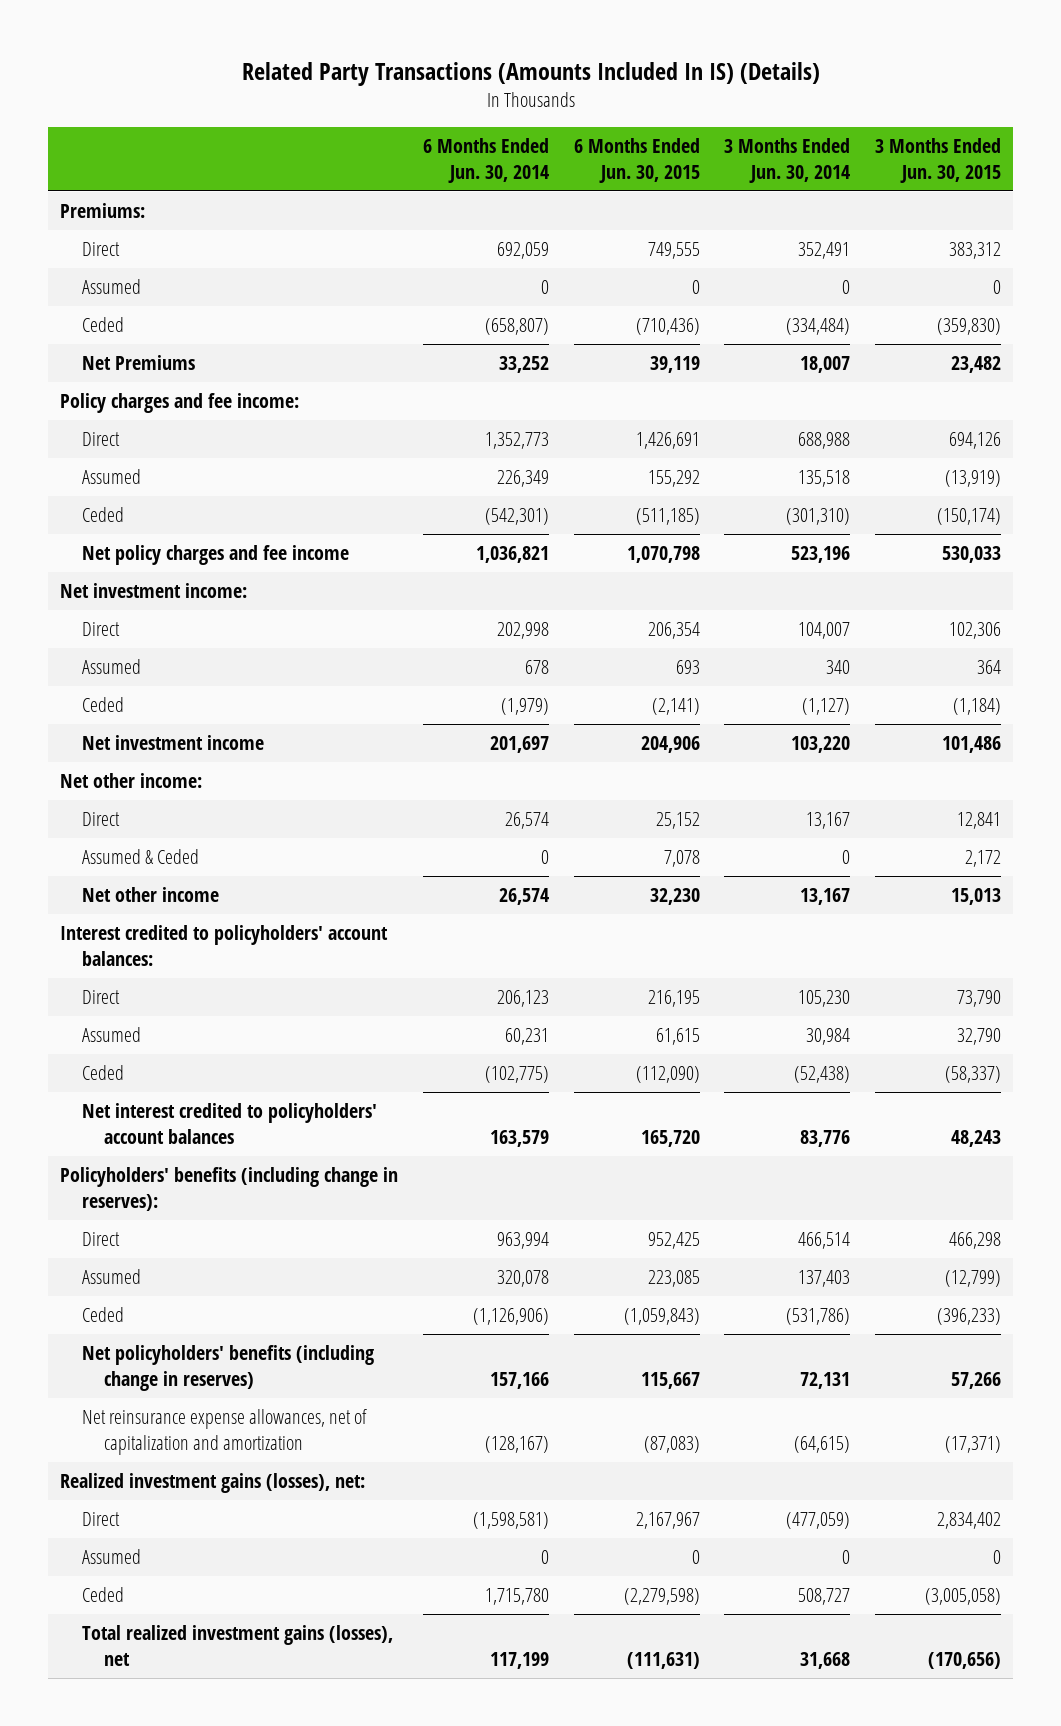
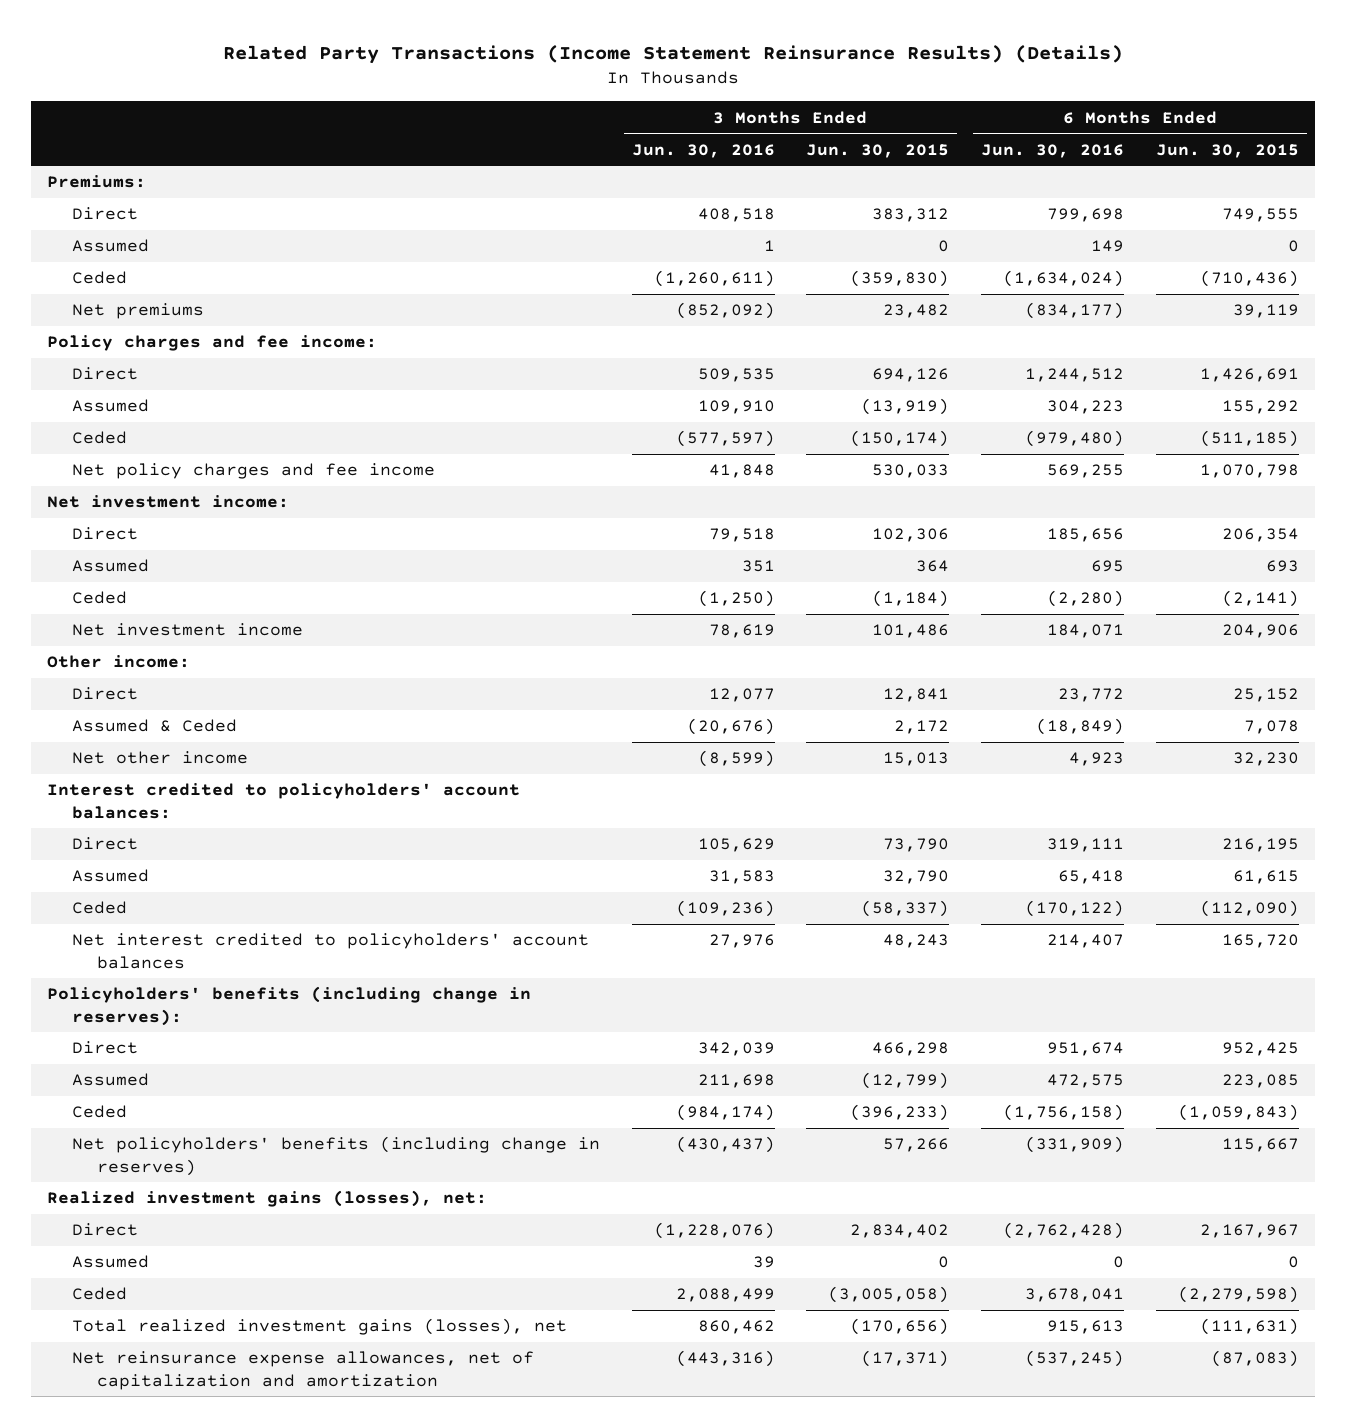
[241,61,820,86] Related Party Transactions (Amounts Included In IS) (Details) -> [222,44,1123,64] Related Party Transactions (Income Statement Reinsurance Results) (Details)
[423,138,550,183] 6 Months Ended Jun. 30, 2014 -> none
[724,138,851,183] 3 Months Ended Jun. 30, 2014 -> none
none -> [631,143,775,158] Jun. 30, 2016
none -> [981,143,1125,158] Jun. 30, 2016
[82,355,196,371] Net Premiums -> [71,303,204,320] Net premiums
[60,773,203,789] Net other income: -> [46,655,190,669] Other income:
[82,1409,368,1455] Net reinsurance expense allowances, net of capitalization and amortization -> [71,1351,534,1390] Net reinsurance expense allowances, net of capitalization and amortization

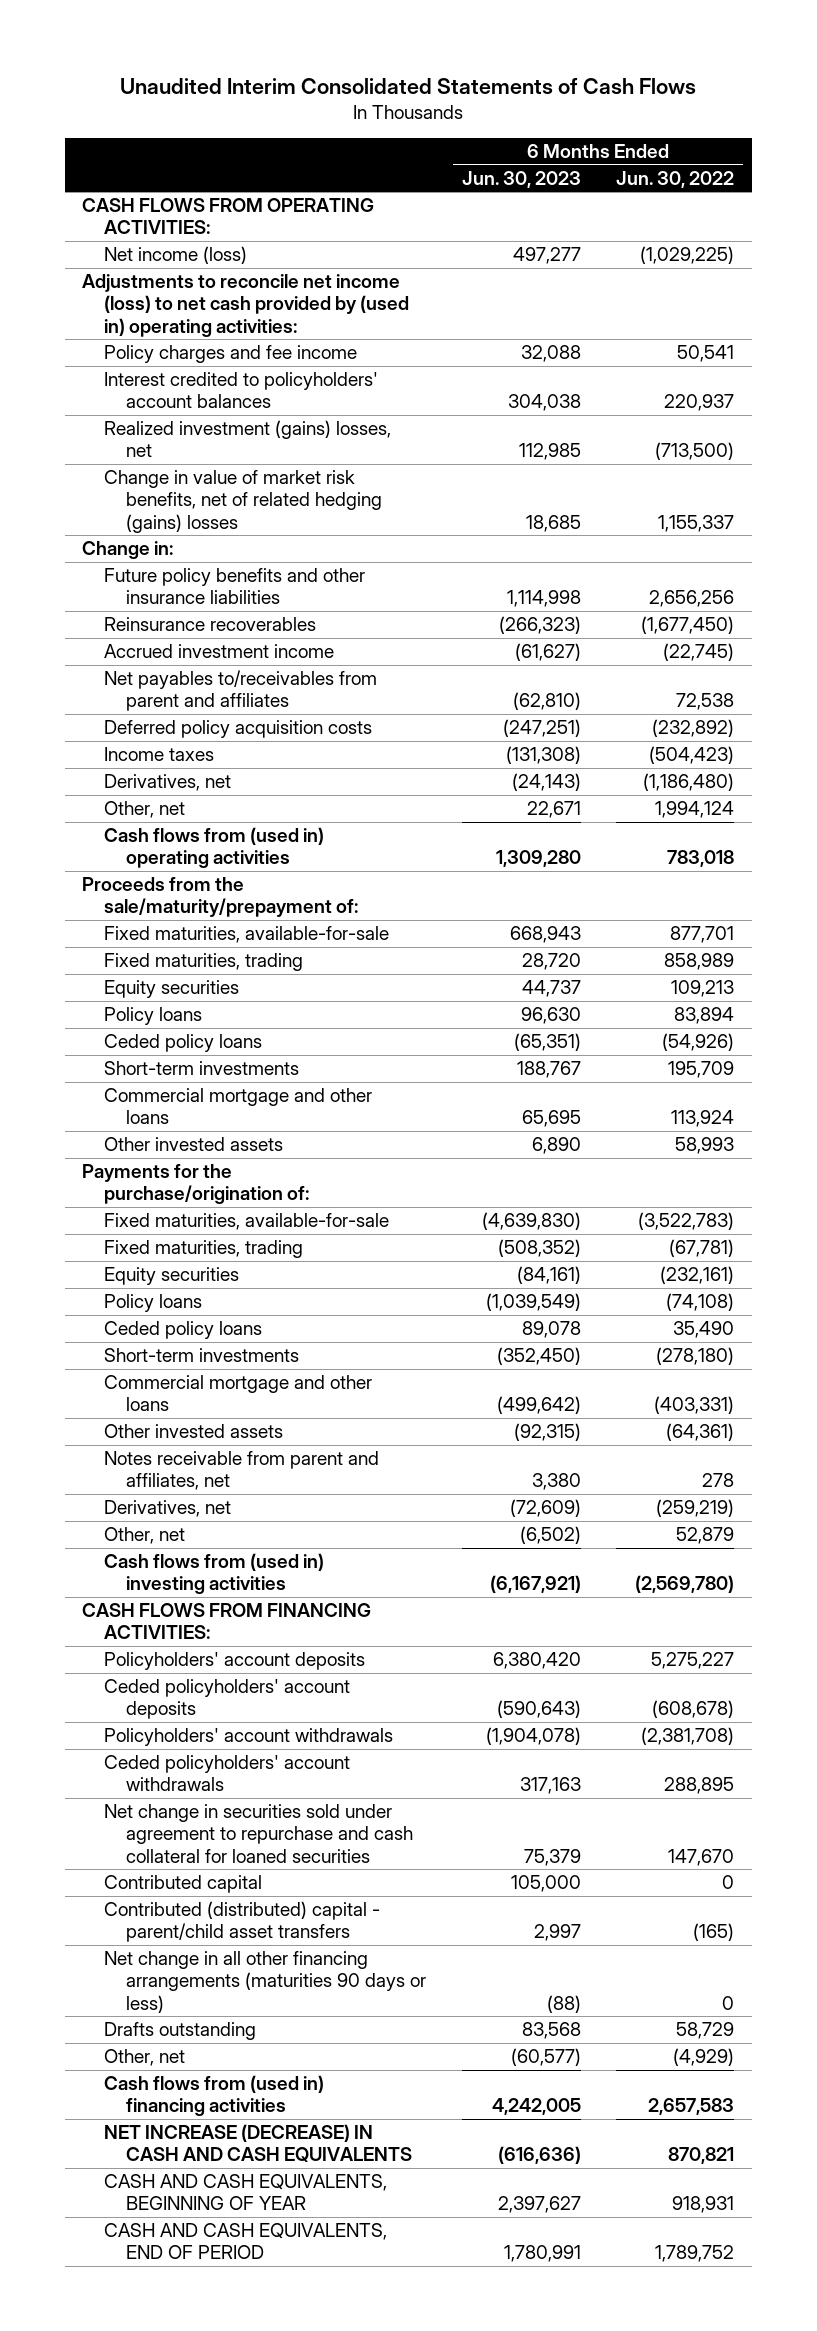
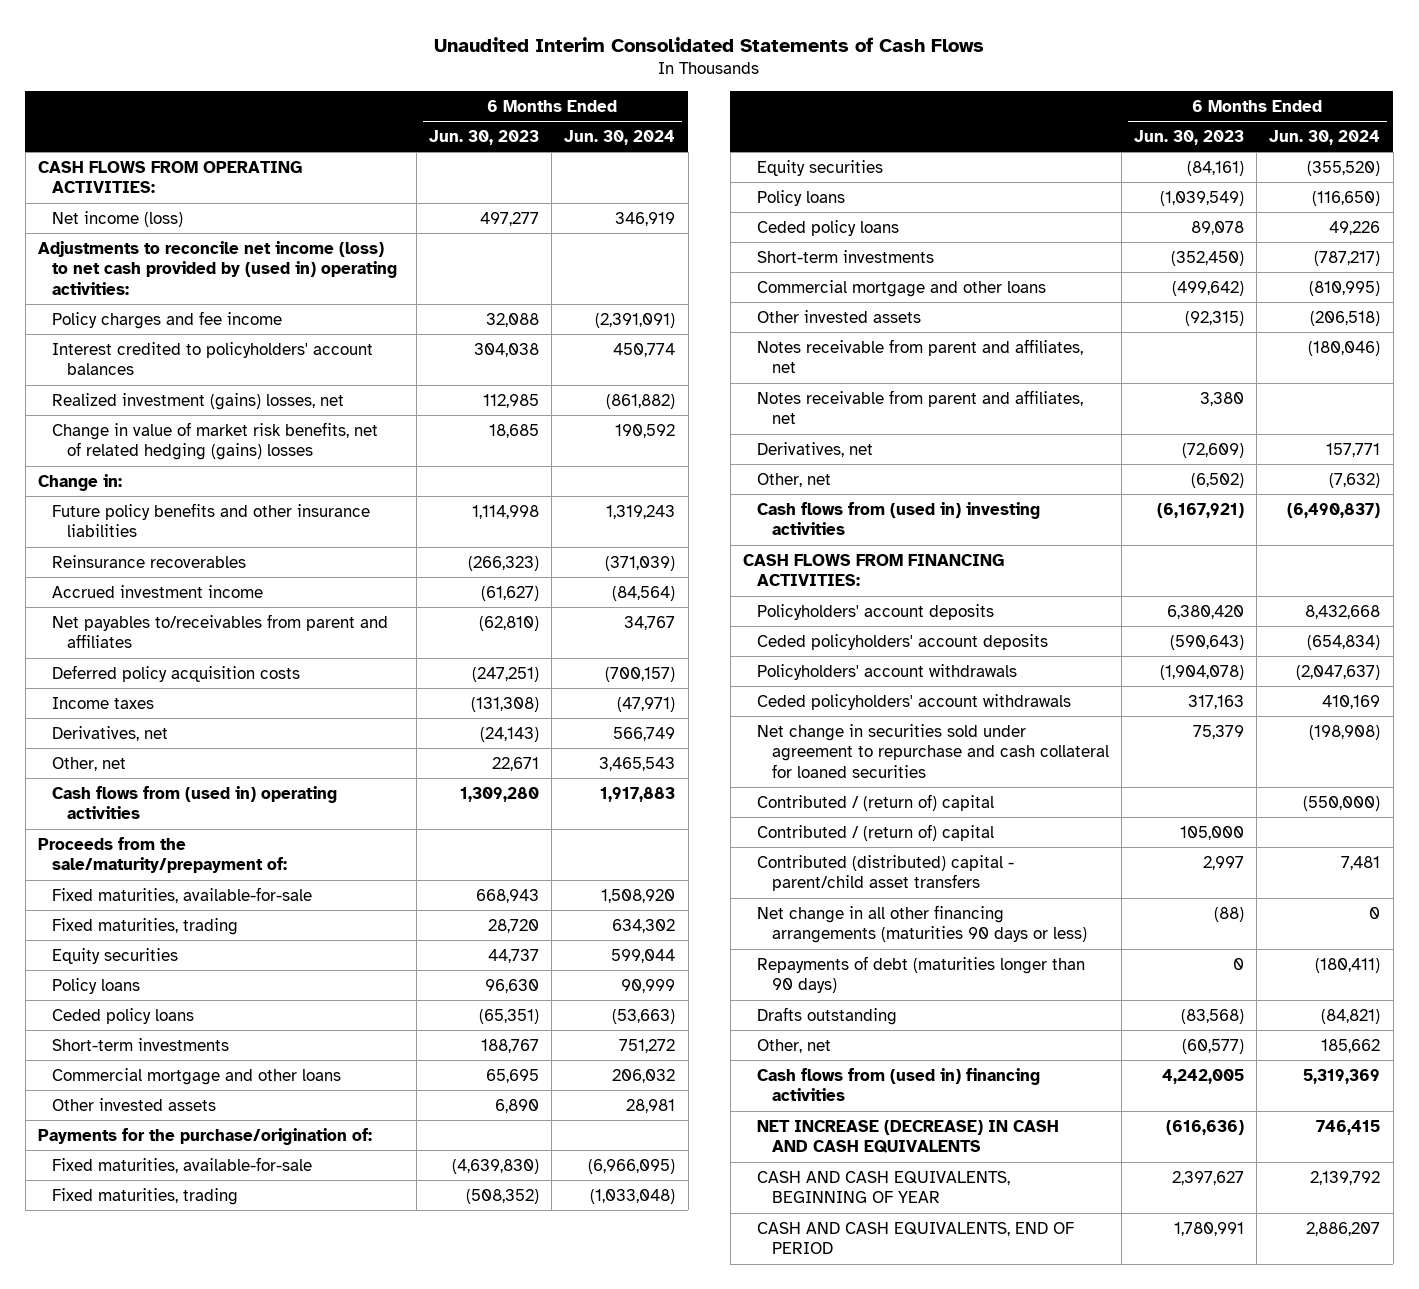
[616,170,735,188] Jun. 30, 2022 -> none
none -> [564,129,676,145] Jun. 30, 2024
none -> [757,338,1084,374] Notes receivable from parent and affiliates, net
none -> [757,793,995,811] Contributed / (return of) capital
[104,1875,263,1894] Contributed capital -> [757,823,995,841] Contributed / (return of) capital
none -> [757,955,1086,994] Repayments of debt (maturities longer than 90 days)
[521,2022,581,2040] 83,568 -> [1180,1008,1244,1024] (83,568)

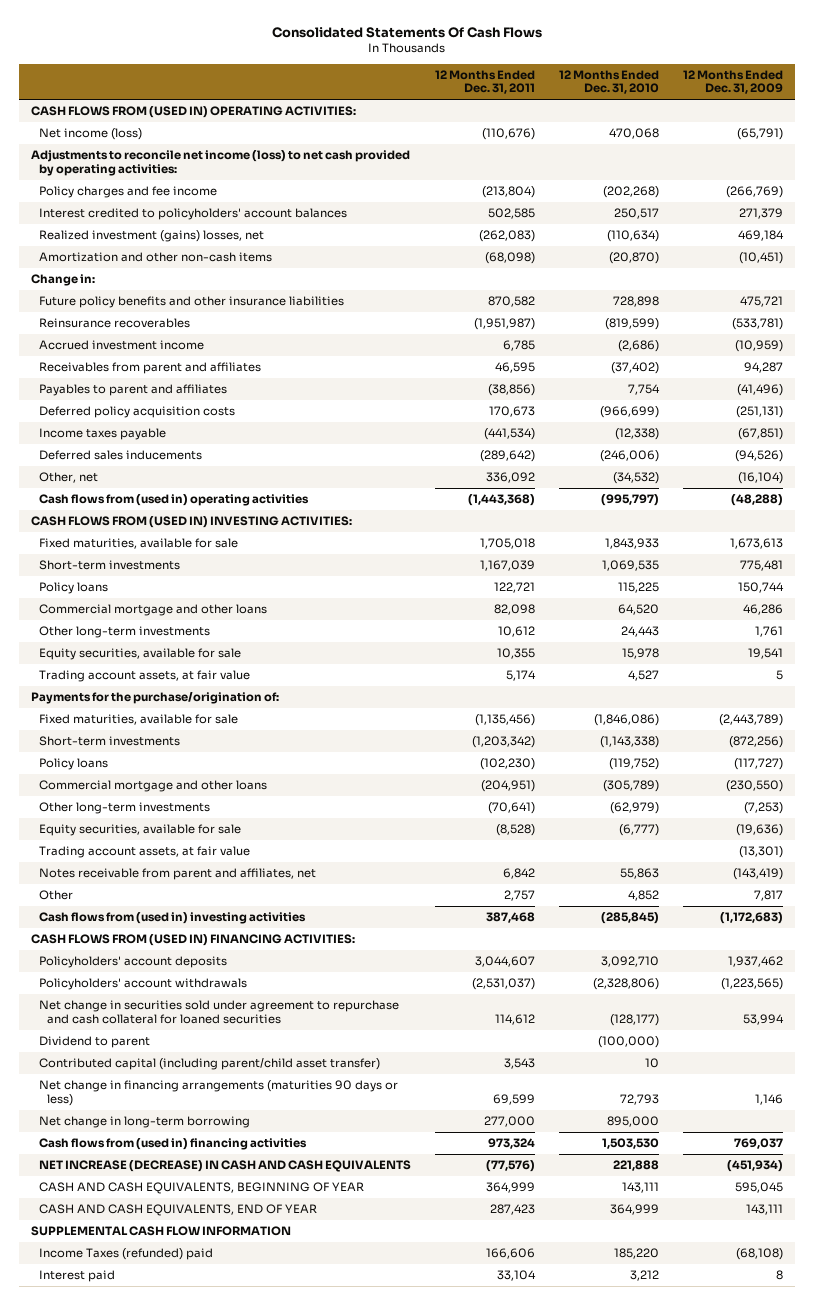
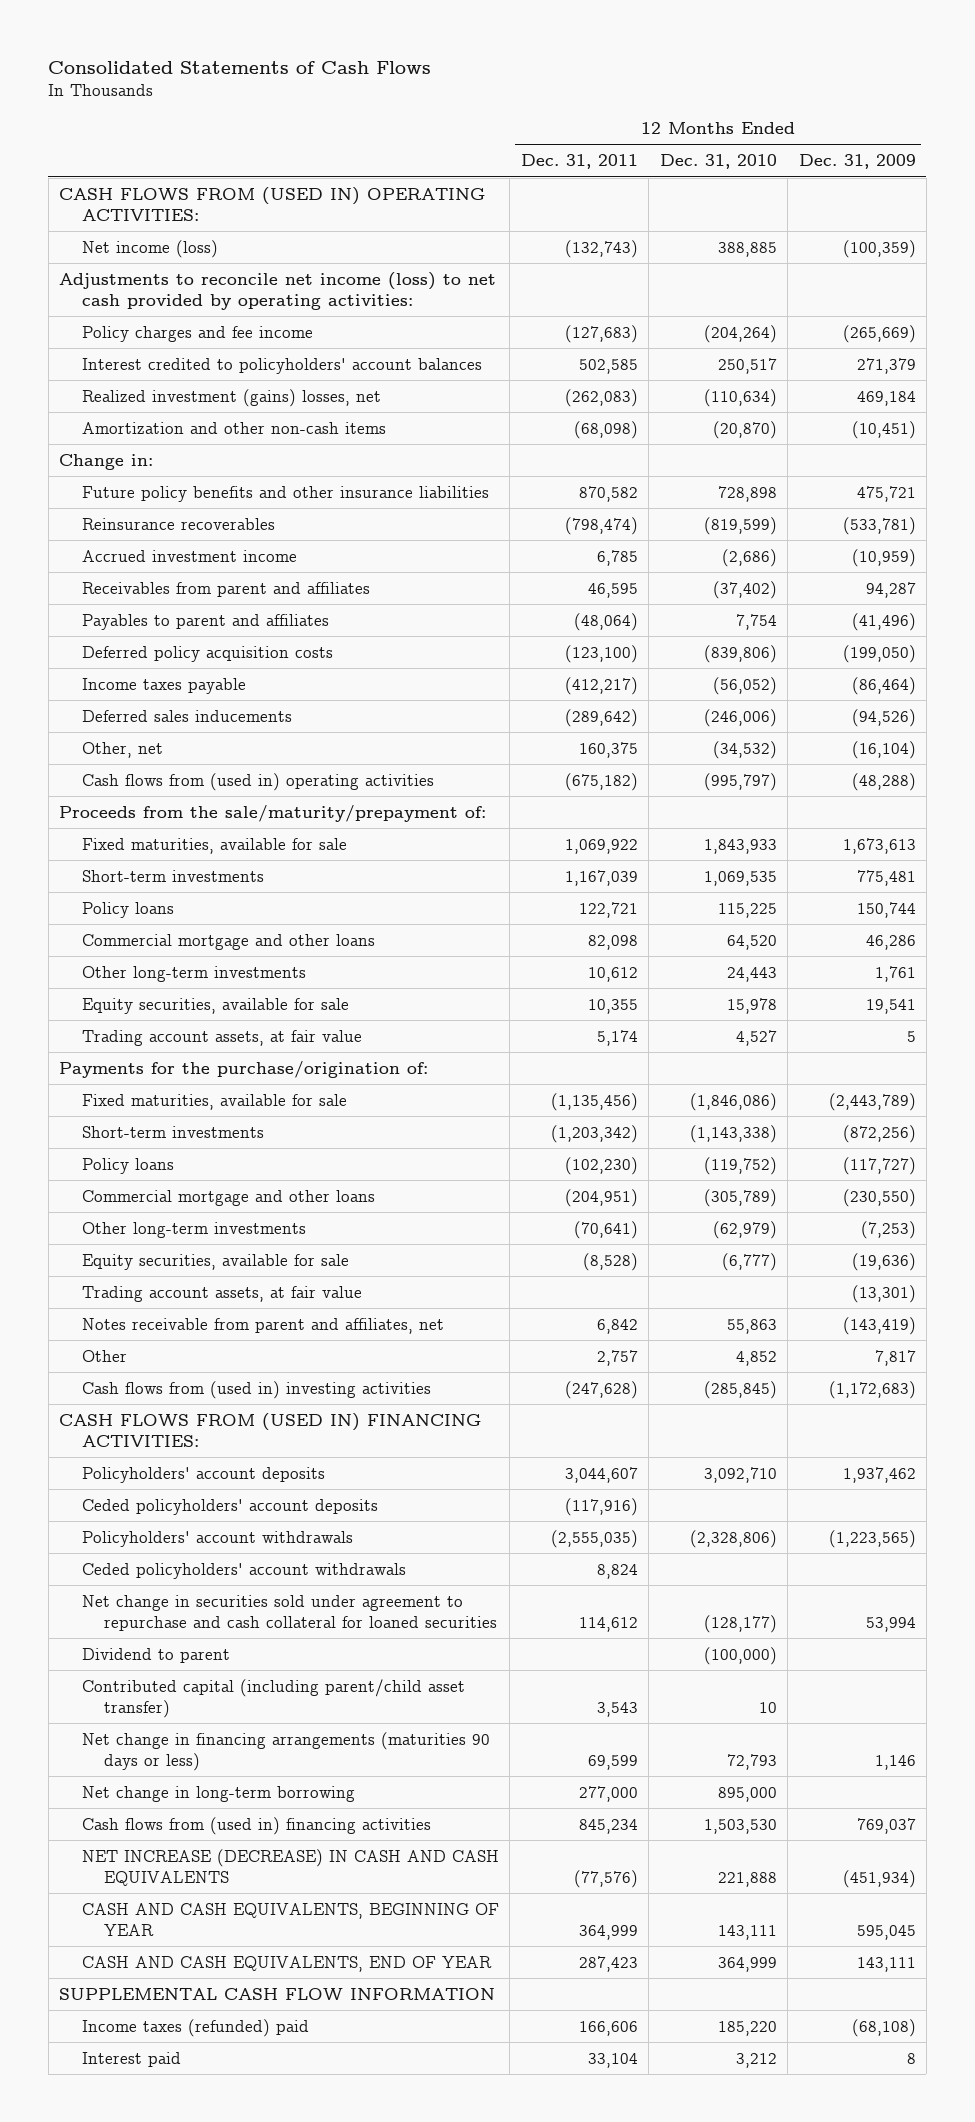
[272,26,543,38] Consolidated Statements Of Cash Flows -> [48,60,432,74] Consolidated Statements of Cash Flows
[481,128,535,141] (110,676) -> [564,239,638,258] (132,743)
[609,128,660,140] 470,068 -> [717,241,777,257] 388,885
[737,128,784,141] (65,791) -> [842,239,916,258] (100,359)
[481,186,535,199] (213,804) -> [564,324,638,343] (127,683)
[603,186,660,199] (202,268) -> [703,324,777,343] (204,264)
[726,186,784,199] (266,769) -> [842,324,916,343] (265,669)
[473,318,535,331] (1,951,987) -> [564,516,638,535] (798,474)
[487,384,535,397] (38,856) -> [573,612,638,631] (48,064)
[488,406,535,418] 170,673 -> [564,644,638,663] (123,100)
[600,406,660,419] (966,699) -> [703,644,777,663] (839,806)
[736,406,784,419] (251,131) -> [842,644,916,663] (199,050)
[483,428,535,441] (441,534) -> [564,676,638,695] (412,217)
[615,428,660,441] (12,338) -> [712,676,777,695] (56,052)
[738,428,784,441] (67,851) -> [851,676,916,695] (86,464)
[30,516,352,529] CASH FLOWS FROM (USED IN) INVESTING ACTIVITIES: -> none
[485,472,535,484] 336,092 -> [578,741,638,758] 160,375
[467,494,535,507] (1,443,368) -> [564,772,638,791] (675,182)
none -> [59,804,487,822] Proceeds from the sale/maturity/prepayment of:
[479,538,535,550] 1,705,018 -> [564,838,638,854] 1,069,922
[485,912,535,924] 387,468 -> [564,1380,638,1399] (247,628)
none -> [81,1498,378,1515] Ceded policyholders' account deposits
[471,978,535,991] (2,531,037) -> [550,1529,638,1548] (2,555,035)
none -> [81,1562,406,1579] Ceded policyholders' account withdrawals
[487,1138,535,1150] 973,324 -> [578,1818,638,1834] 845,234
[38,1248,213,1261] Income Taxes (refunded) paid -> [81,2018,309,2037] Income taxes (refunded) paid

